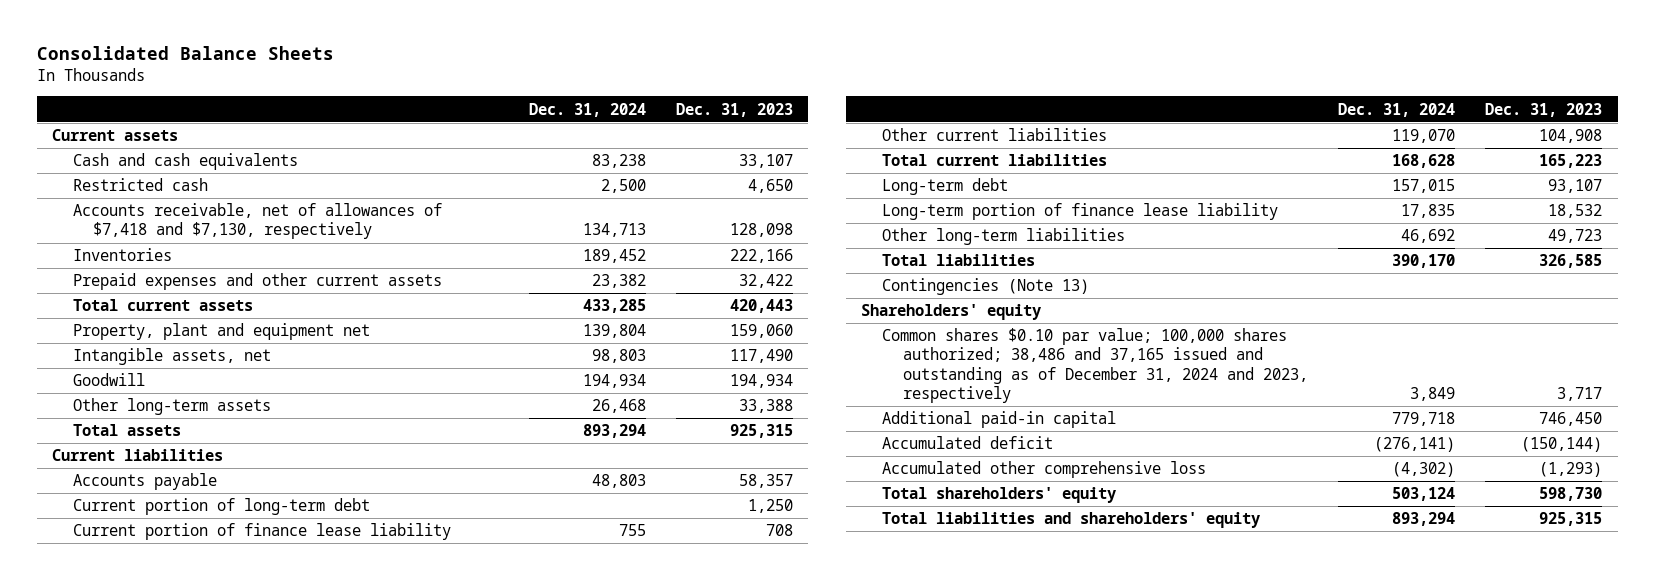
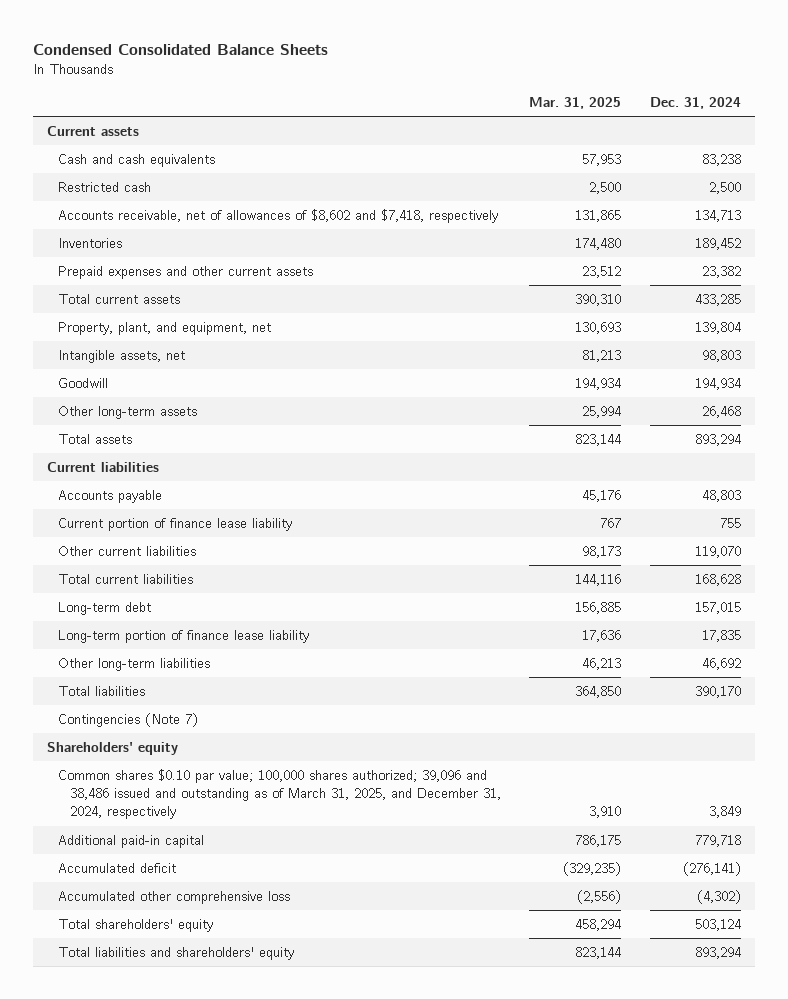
[36,46,334,61] Consolidated Balance Sheets -> [32,43,328,55] Condensed Consolidated Balance Sheets
[675,102,793,117] Dec. 31, 2023 -> none
none -> [529,96,622,109] Mar. 31, 2025
[72,203,442,240] Accounts receivable, net of allowances of $7,418 and $7,130, respectively -> [58,209,499,224] Accounts receivable, net of allowances of $8,602 and $7,418, respectively
[72,323,370,341] Property, plant and equipment net -> [58,322,272,336] Property, plant, and equipment, net
[72,498,370,516] Current portion of long-term debt -> none
[882,278,1090,296] Contingencies (Note 13) -> [58,713,199,728] Contingencies (Note 7)
[882,328,1309,403] Common shares $0.10 par value; 100,000 shares authorized; 38,486 and 37,165 issued and outstanding as of December 31, 2024 and 2023, respectively -> [58,769,501,820] Common shares $0.10 par value; 100,000 shares authorized; 39,096 and 38,486 issued and outstanding as of March 31, 2025, and December 31, 2024, respectively

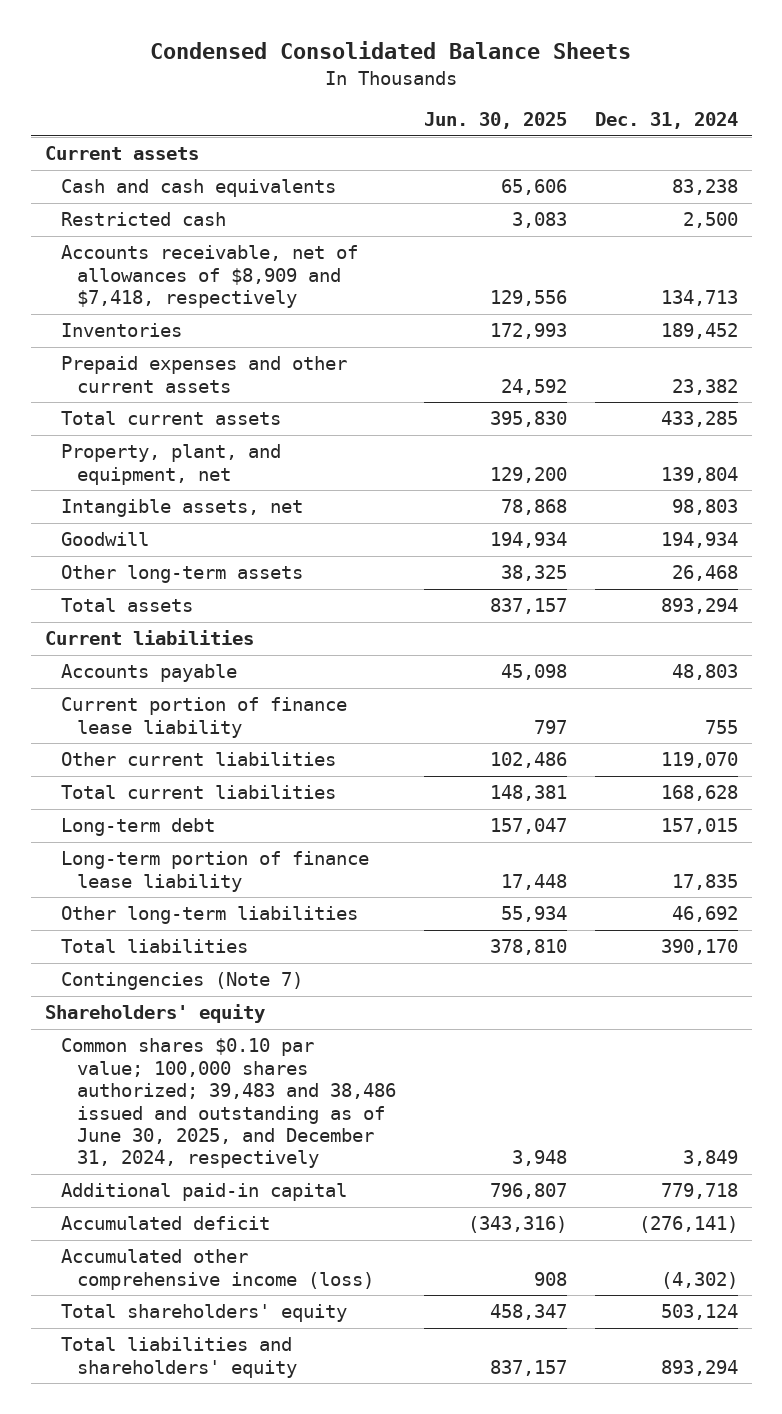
[529,96,622,109] Mar. 31, 2025 -> none
none -> [423,112,567,130] Jun. 30, 2025
[58,209,499,224] Accounts receivable, net of allowances of $8,602 and $7,418, respectively -> [60,245,358,309] Accounts receivable, net of allowances of $8,909 and $7,418, respectively
[58,769,501,820] Common shares $0.10 par value; 100,000 shares authorized; 39,096 and 38,486 issued and outstanding as of March 31, 2025, and December 31, 2024, respectively -> [60,1038,396,1169] Common shares $0.10 par value; 100,000 shares authorized; 39,483 and 38,486 issued and outstanding as of June 30, 2025, and December 31, 2024, respectively
[58,891,291,905] Accumulated other comprehensive loss -> [60,1249,374,1290] Accumulated other comprehensive income (loss)

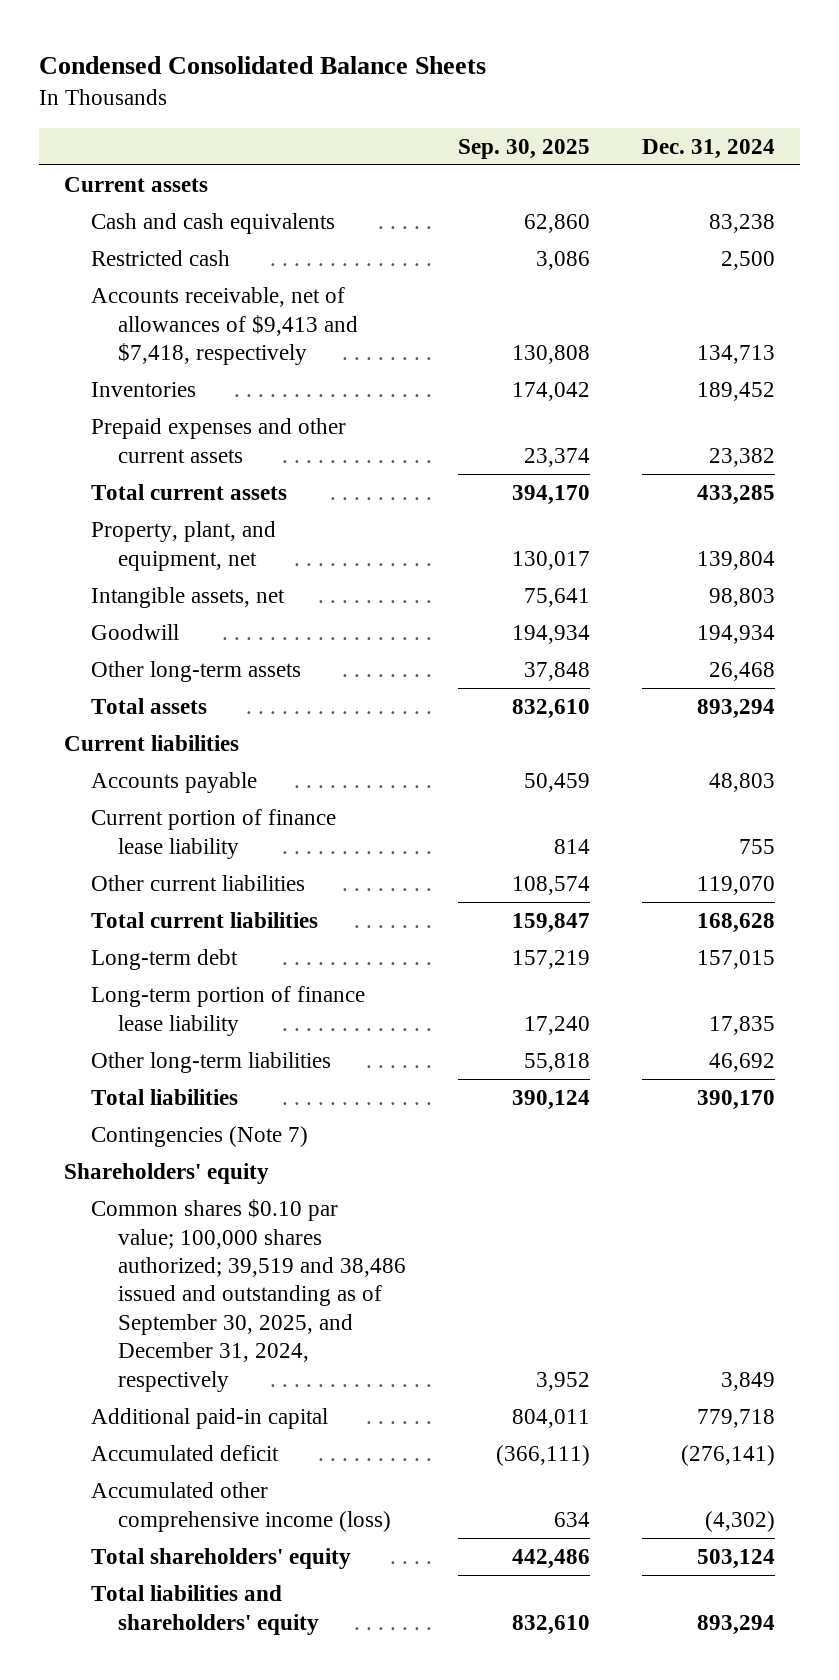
[423,112,567,130] Jun. 30, 2025 -> none
none -> [457,138,590,159] Sep. 30, 2025
[60,245,358,309] Accounts receivable, net of allowances of $8,909 and $7,418, respectively -> [91,287,359,366] Accounts receivable, net of allowances of $9,413 and $7,418, respectively
[60,1038,396,1169] Common shares $0.10 par value; 100,000 shares authorized; 39,483 and 38,486 issued and outstanding as of June 30, 2025, and December 31, 2024, respectively -> [91,1199,407,1392] Common shares $0.10 par value; 100,000 shares authorized; 39,519 and 38,486 issued and outstanding as of September 30, 2025, and December 31, 2024, respectively

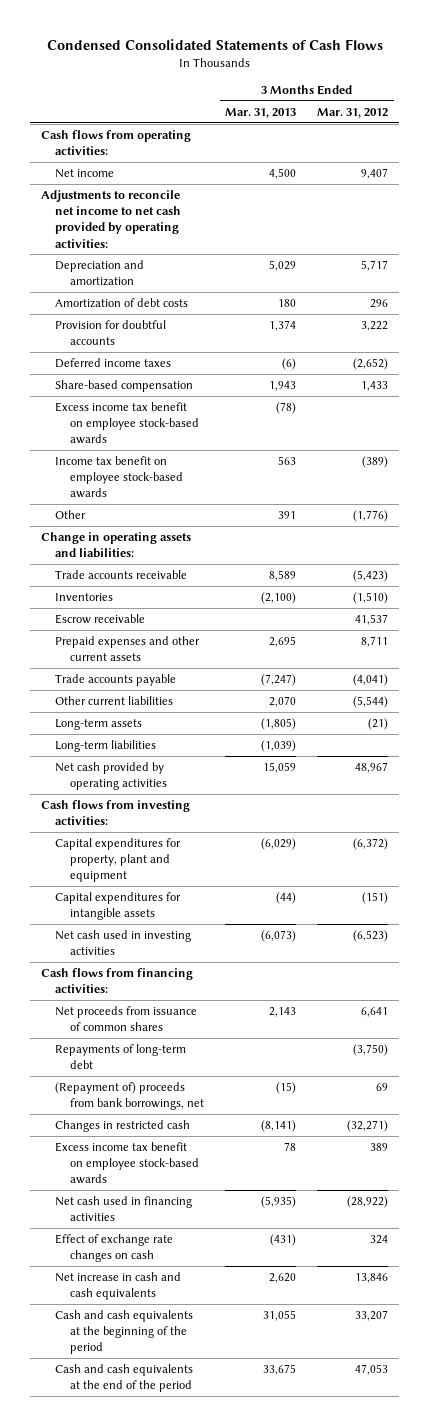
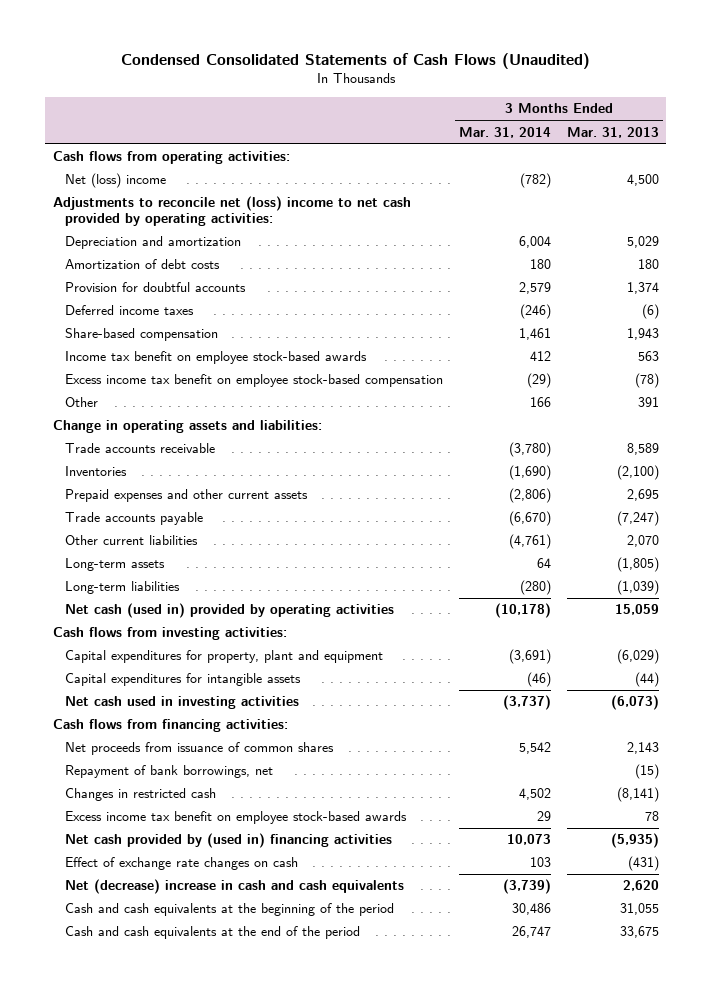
[46,38,383,50] Condensed Consolidated Statements of Cash Flows -> [120,53,590,70] Condensed Consolidated Statements of Cash Flows (Unaudited)
[317,107,389,118] Mar. 31, 2012 -> none
none -> [458,126,551,138] Mar. 31, 2014
[55,168,115,178] Net income -> [65,173,167,189] Net (loss) income
[40,189,182,248] Adjustments to reconcile net income to net cash provided by operating activities: -> [52,196,411,227] Adjustments to reconcile net (loss) income to net cash provided by operating activities:
[55,401,199,445] Excess income tax benefit on employee stock-based awards -> none
none -> [65,374,444,388] Excess income tax benefit on employee stock-based compensation
[55,613,146,624] Escrow receivable -> none
[55,761,167,791] Net cash provided by operating activities -> [65,603,395,619] Net cash (used in) provided by operating activities
[55,1043,187,1070] Repayments of long-term debt -> none
[55,1081,204,1111] (Repayment of) proceeds from bank borrowings, net -> [65,765,274,779] Repayment of bank borrowings, net
[55,1195,193,1222] Net cash used in financing activities -> [65,833,393,849] Net cash provided by (used in) financing activities
[55,1271,182,1301] Net increase in cash and cash equivalents -> [65,879,405,895] Net (decrease) increase in cash and cash equivalents

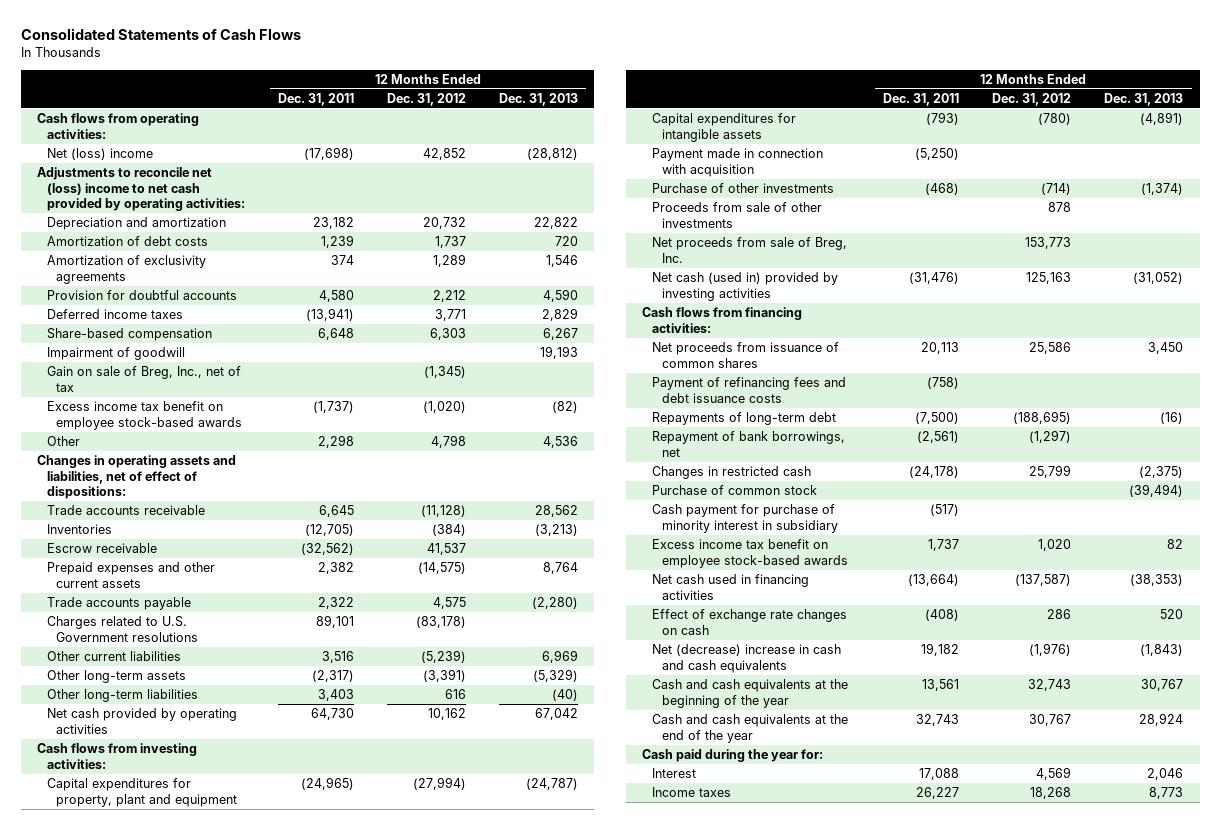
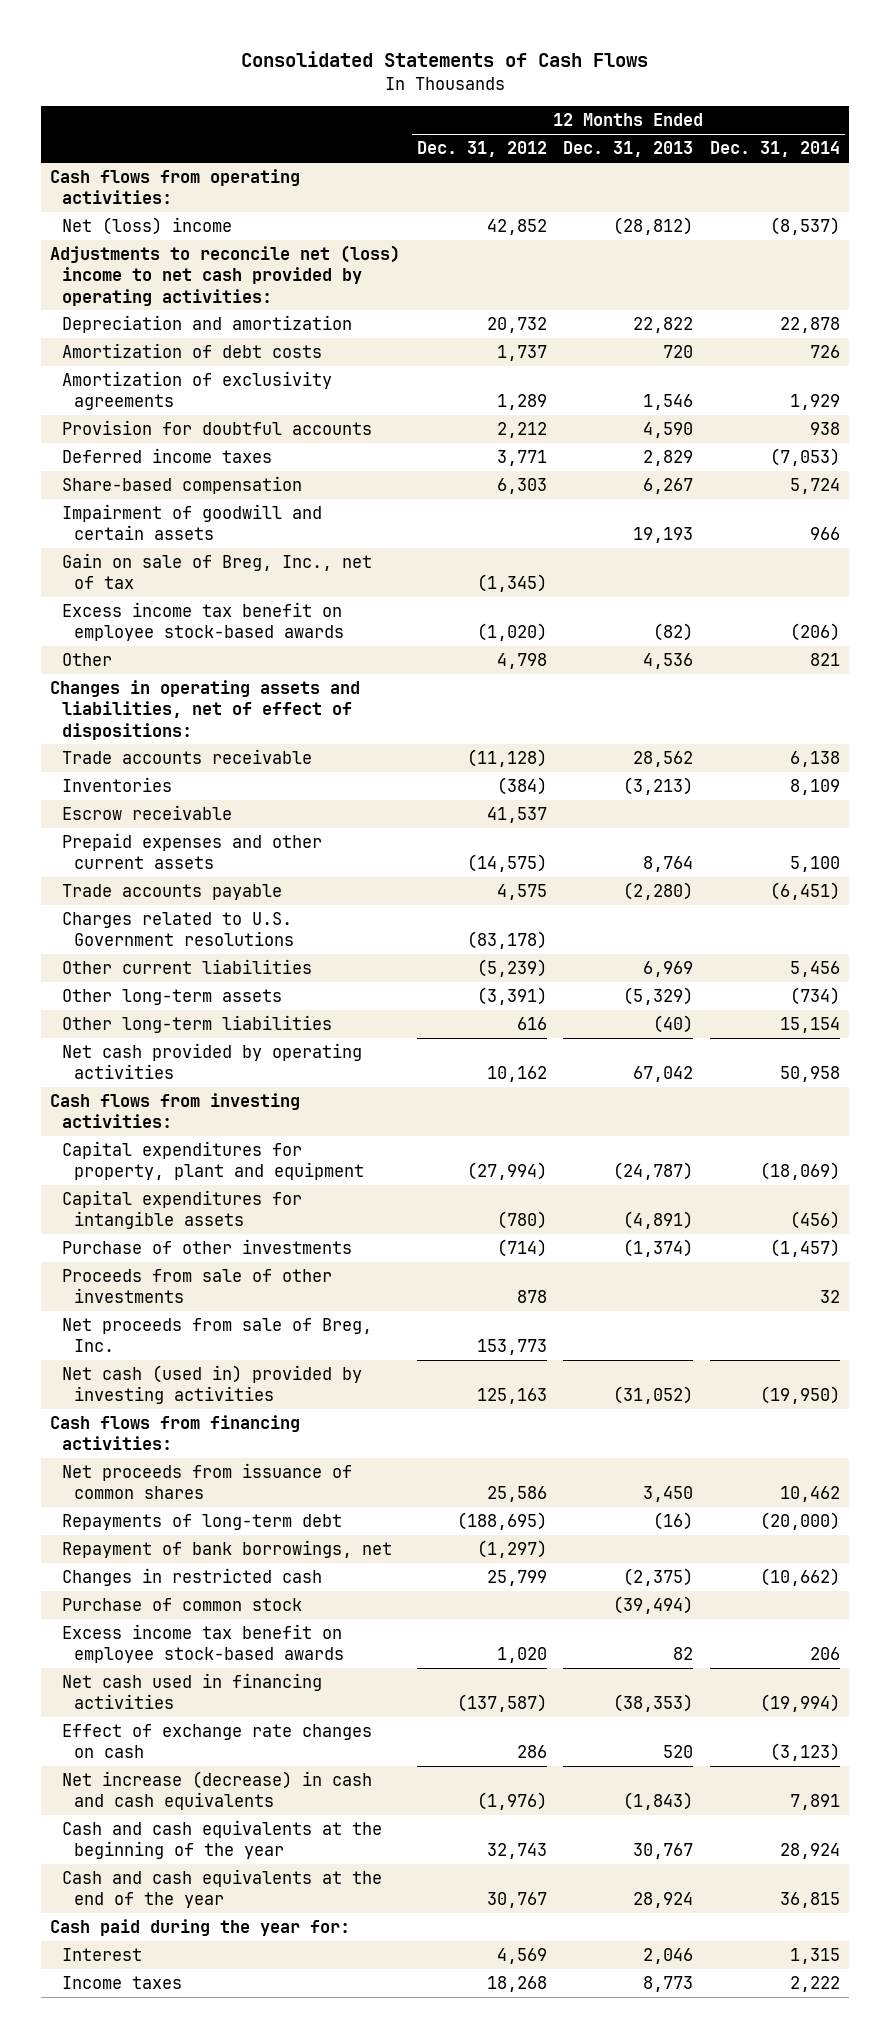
[277,92,354,106] Dec. 31, 2011 -> none
none -> [710,141,841,158] Dec. 31, 2014
[46,347,185,361] Impairment of goodwill -> [61,504,322,541] Impairment of goodwill and certain assets
[652,148,824,177] Payment made in connection with acquisition -> none
[652,377,847,403] Payment of refinancing fees and debt issuance costs -> none
[652,504,838,533] Cash payment for purchase of minority interest in subsidiary -> none
[652,644,842,673] Net (decrease) increase in cash and cash equivalents -> [61,1771,372,1811] Net increase (decrease) in cash and cash equivalents

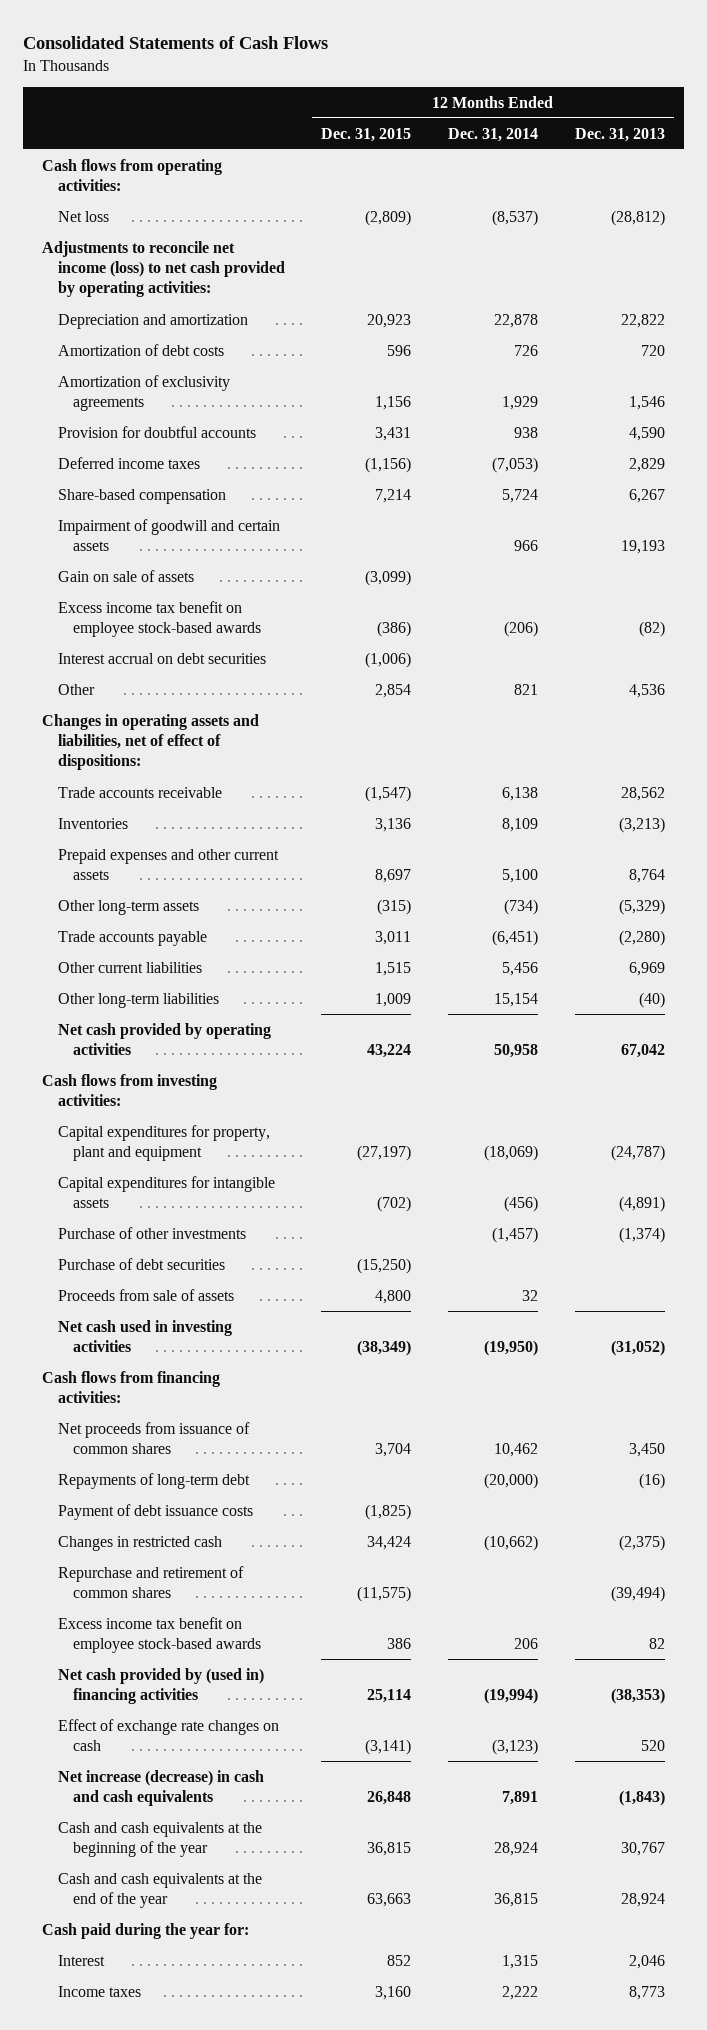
[416,141,547,158] Dec. 31, 2012 -> none
none -> [321,127,412,142] Dec. 31, 2015
[61,217,232,236] Net (loss) income -> [57,210,109,222] Net loss
[49,245,400,306] Adjustments to reconcile net (loss) income to net cash provided by operating activities: -> [41,240,285,298] Adjustments to reconcile net income (loss) to net cash provided by operating activities:
[61,553,372,590] Gain on sale of Breg, Inc., net of tax -> none
none -> [57,569,194,582] Gain on sale of assets
none -> [57,652,266,664] Interest accrual on debt securities
[61,805,232,821] Escrow receivable -> none
[61,989,282,1006] Other long-term assets -> [57,899,199,915] Other long-term assets
[61,912,294,947] Charges related to U.S. Government resolutions -> none
[61,1318,372,1353] Net proceeds from sale of Breg, Inc. -> none
none -> [57,1257,225,1270] Purchase of debt securities
[61,1269,332,1304] Proceeds from sale of other investments -> [57,1288,234,1301] Proceeds from sale of assets
[61,1365,362,1405] Net cash (used in) provided by investing activities -> [57,1319,232,1353] Net cash used in investing activities
[61,1540,392,1559] Repayment of bank borrowings, net -> none
none -> [57,1503,253,1520] Payment of debt issuance costs
[61,1598,302,1612] Purchase of common stock -> [57,1565,244,1599] Repurchase and retirement of common shares
[61,1673,322,1710] Net cash used in financing activities -> [57,1667,264,1705] Net cash provided by (used in) financing activities

